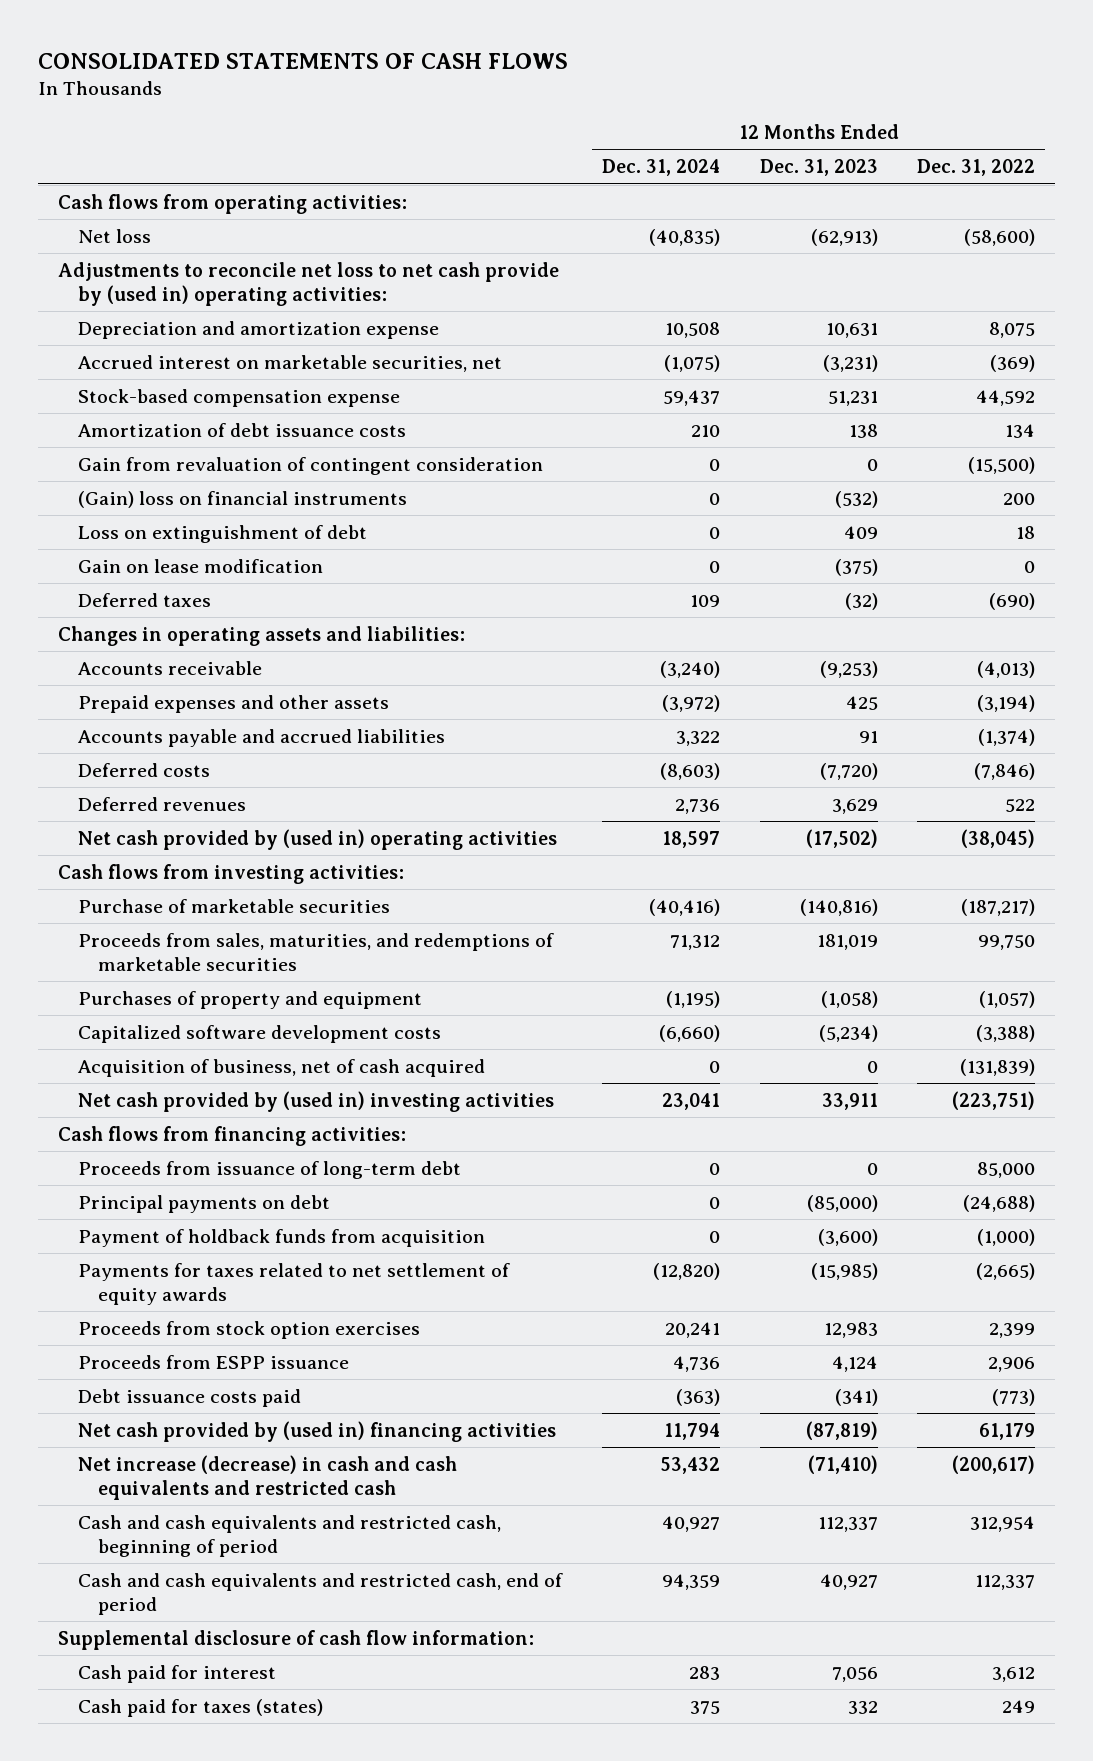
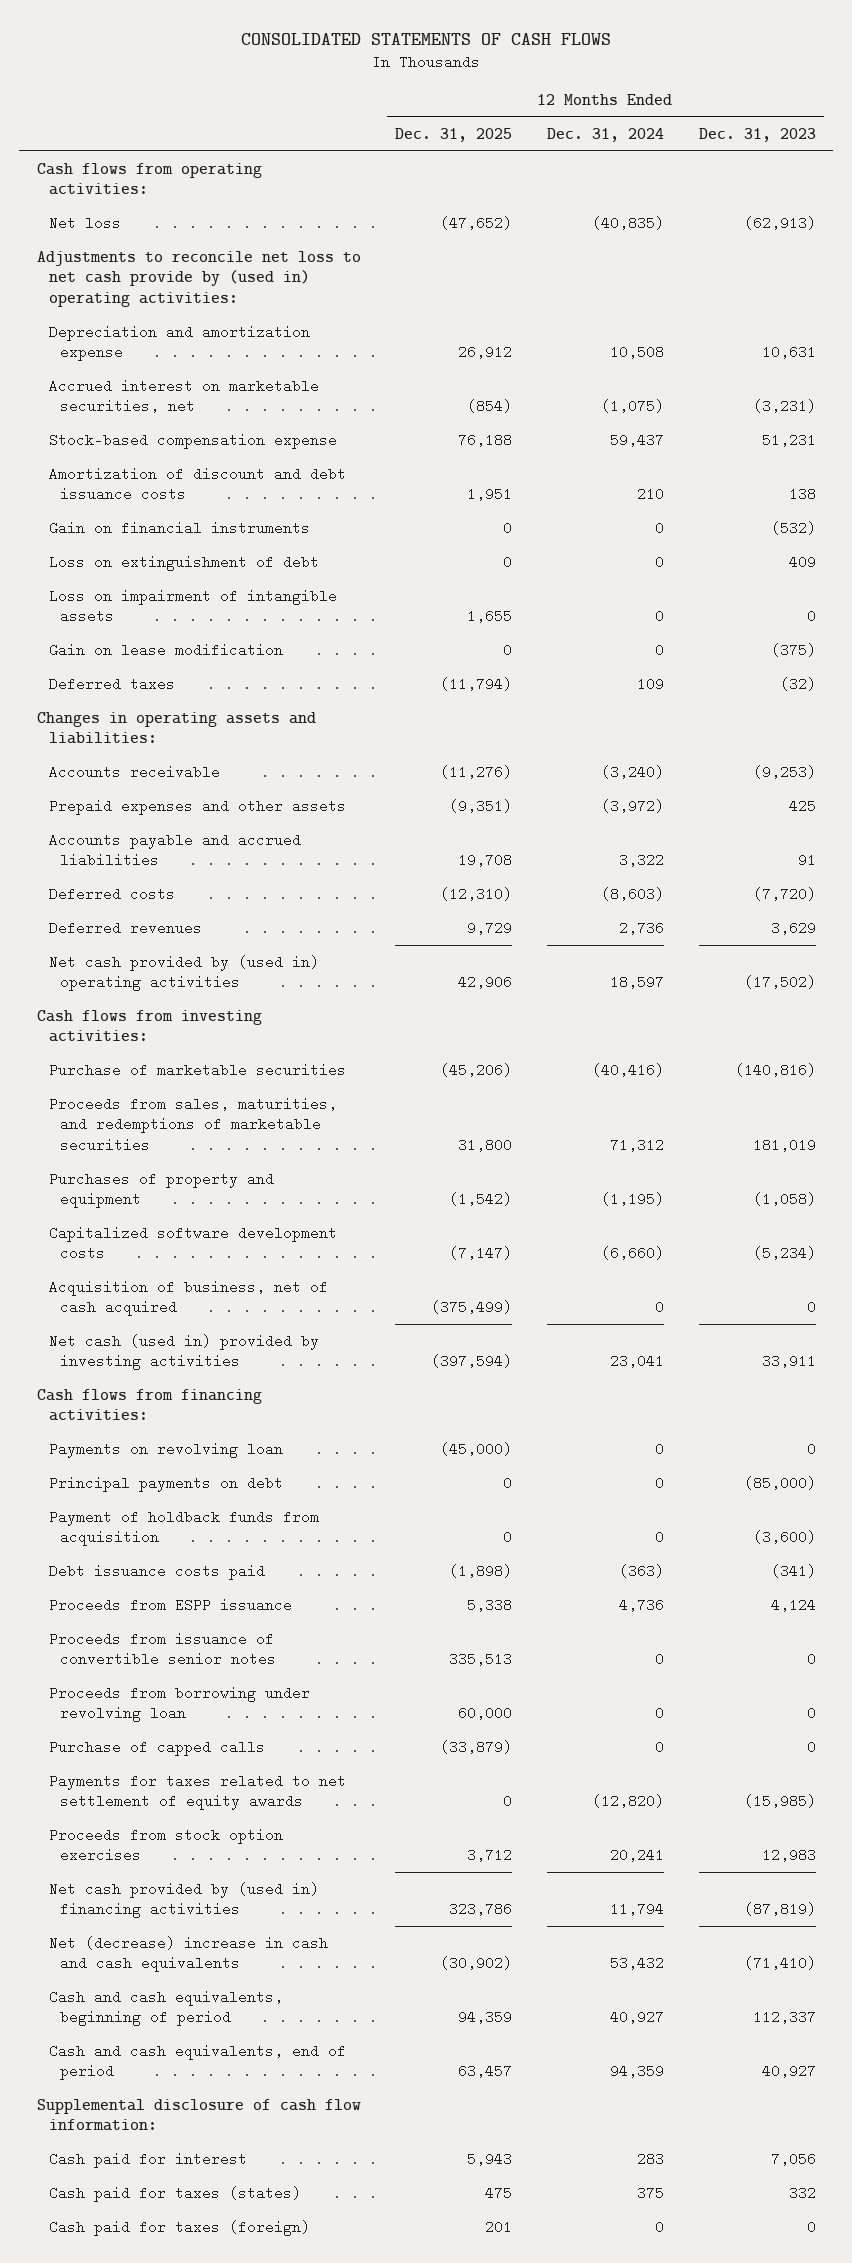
[917,159,1036,177] Dec. 31, 2022 -> none
none -> [395,127,513,142] Dec. 31, 2025
[77,456,543,475] Gain from revaluation of contingent consideration -> none
[77,422,406,437] Amortization of debt issuance costs -> [48,466,346,502] Amortization of discount and debt issuance costs
[77,490,407,508] (Gain) loss on financial instruments -> [48,520,310,535] Gain on financial instruments
none -> [48,588,337,624] Loss on impairment of intangible assets
[77,1090,554,1112] Net cash provided by (used in) investing activities -> [48,1333,319,1371] Net cash (used in) provided by investing activities
[77,1160,461,1179] Proceeds from issuance of long-term debt -> none
none -> [48,1441,283,1458] Payments on revolving loan
[77,1388,301,1407] Debt issuance costs paid -> [48,1563,265,1580] Debt issuance costs paid
[77,1354,349,1369] Proceeds from ESPP issuance -> [48,1597,292,1612] Proceeds from ESPP issuance
none -> [48,1631,277,1667] Proceeds from issuance of convertible senior notes
none -> [48,1685,310,1723] Proceeds from borrowing under revolving loan
none -> [48,1739,265,1756] Purchase of capped calls
[77,1454,457,1500] Net increase (decrease) in cash and cash equivalents and restricted cash -> [48,1935,328,1973] Net (decrease) increase in cash and cash equivalents
[77,1514,501,1557] Cash and cash equivalents and restricted cash, beginning of period -> [48,1989,283,2027] Cash and cash equivalents, beginning of period
[77,1572,563,1615] Cash and cash equivalents and restricted cash, end of period -> [48,2043,346,2081] Cash and cash equivalents, end of period
none -> [48,2219,310,2236] Cash paid for taxes (foreign)

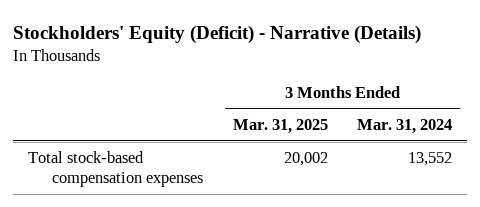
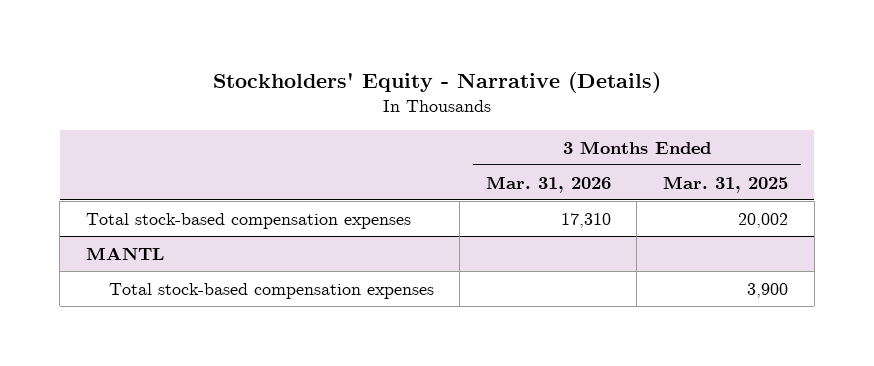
[13,24,422,44] Stockholders' Equity (Deficit) - Narrative (Details) -> [212,71,661,93] Stockholders' Equity - Narrative (Details)
[357,118,453,134] Mar. 31, 2024 -> none
none -> [485,175,611,193] Mar. 31, 2026
none -> [85,246,164,260] MANTL
none -> [108,282,434,299] Total stock-based compensation expenses

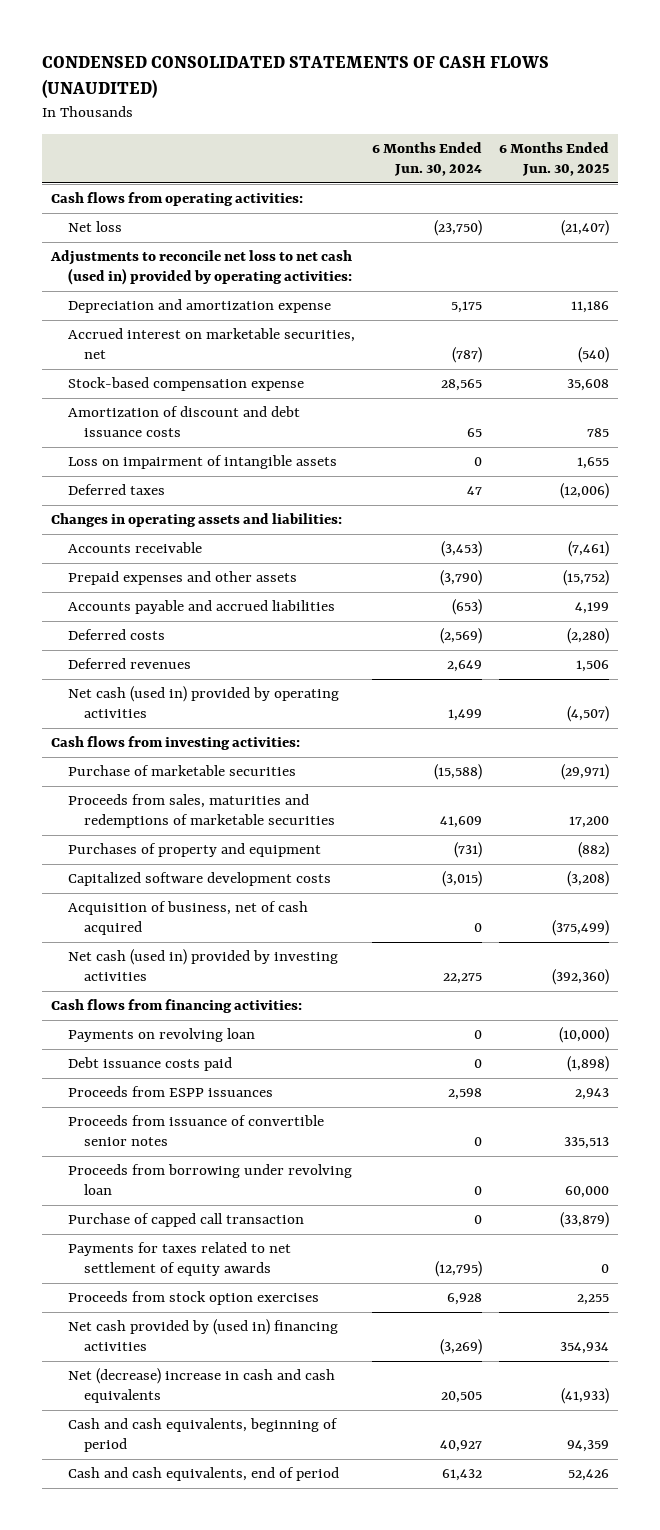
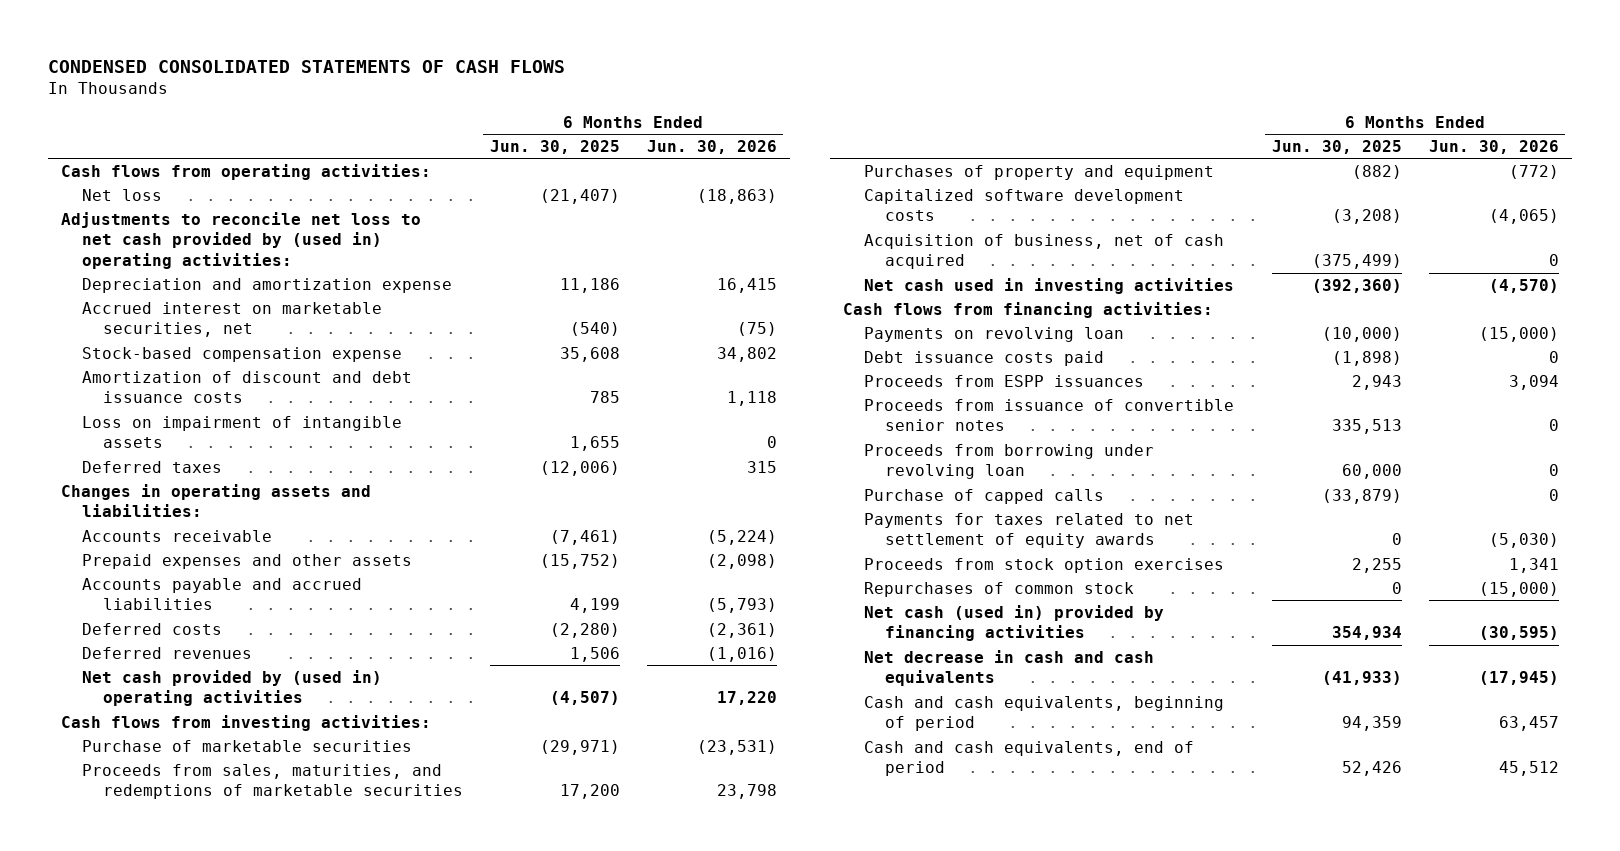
[42,56,550,99] CONDENSED CONSOLIDATED STATEMENTS OF CASH FLOWS (UNAUDITED) -> [47,59,565,73] CONDENSED CONSOLIDATED STATEMENTS OF CASH FLOWS
[372,142,483,176] 6 Months Ended Jun. 30, 2024 -> none
none -> [646,140,777,155] Jun. 30, 2026
[49,250,352,285] Adjustments to reconcile net loss to net cash (used in) provided by operating activities: -> [61,211,422,269] Adjustments to reconcile net loss to net cash provided by (used in) operating activities:
[67,686,339,718] Net cash (used in) provided by operating activities -> [82,669,383,707] Net cash provided by (used in) operating activities
[67,794,336,828] Proceeds from sales, maturities and redemptions of marketable securities -> [82,763,463,800] Proceeds from sales, maturities, and redemptions of marketable securities
[67,949,338,981] Net cash (used in) provided by investing activities -> [863,277,1234,294] Net cash used in investing activities
[67,1213,304,1228] Purchase of capped call transaction -> [863,488,1104,504] Purchase of capped calls
none -> [863,581,1134,597] Repurchases of common stock
[67,1319,338,1351] Net cash provided by (used in) financing activities -> [863,604,1164,642] Net cash (used in) provided by financing activities
[67,1368,335,1403] Net (decrease) increase in cash and cash equivalents -> [863,649,1154,687] Net decrease in cash and cash equivalents

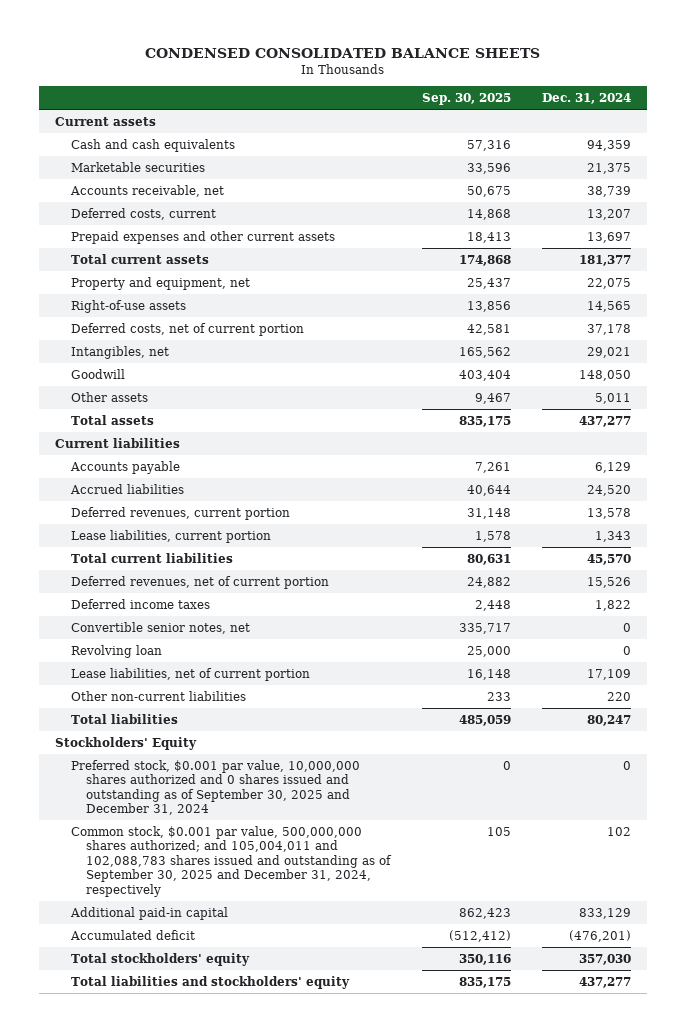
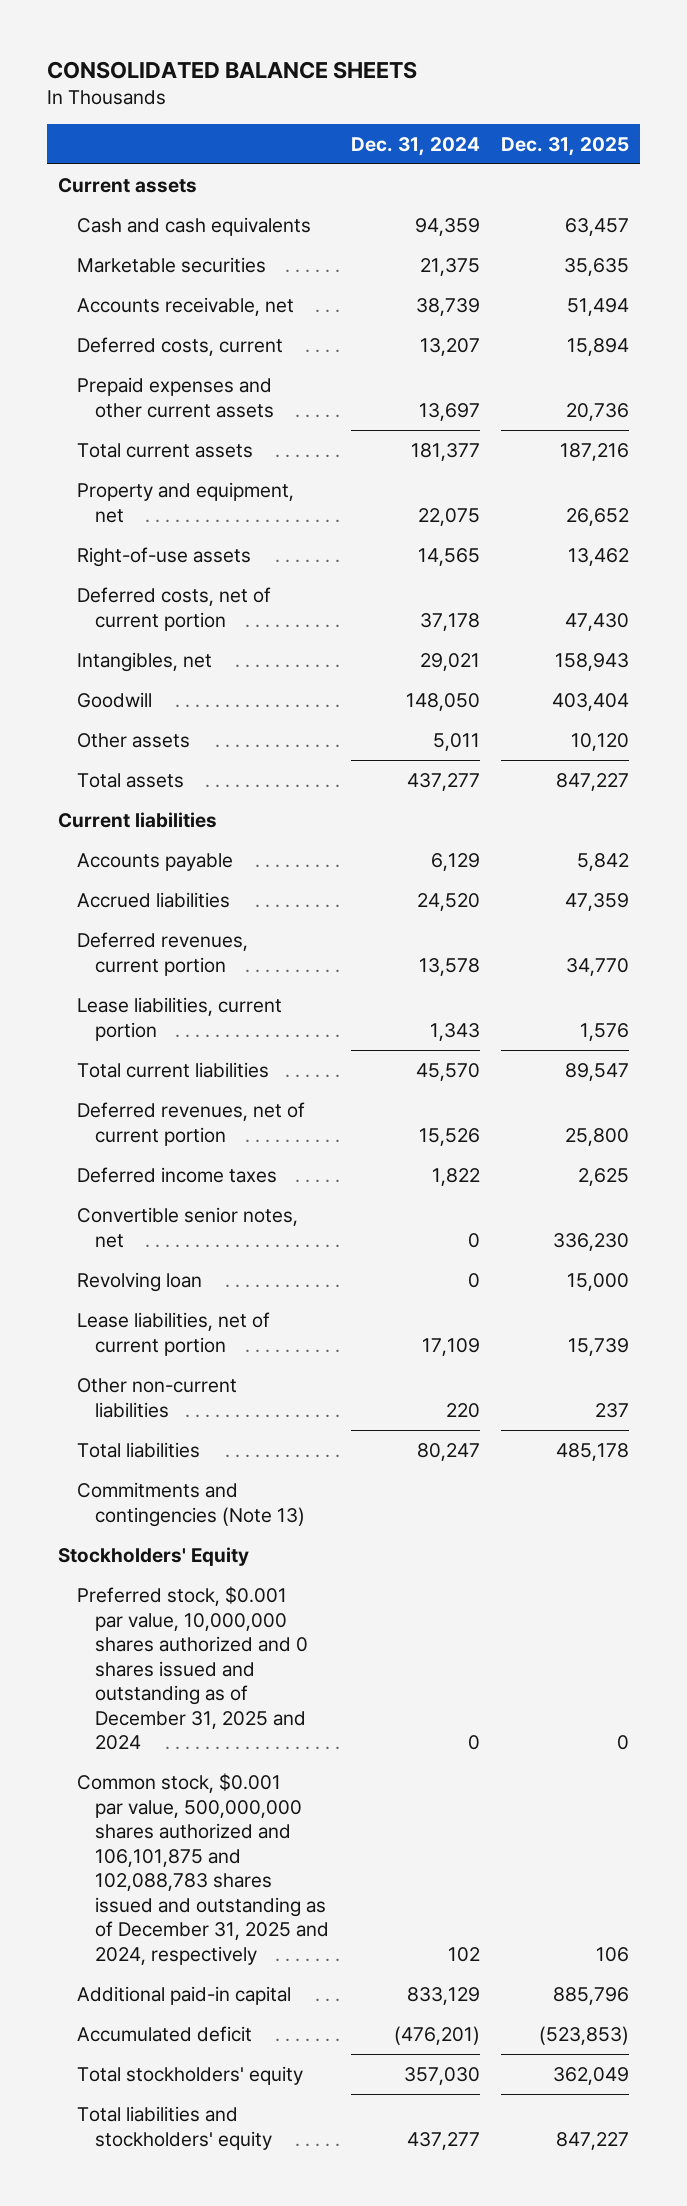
[145,47,541,58] CONDENSED CONSOLIDATED BALANCE SHEETS -> [47,60,418,79] CONSOLIDATED BALANCE SHEETS
[421,93,511,106] Sep. 30, 2025 -> none
none -> [501,136,630,156] Dec. 31, 2025
none -> [76,1482,306,1527] Commitments and contingencies (Note 13)
[70,760,360,816] Preferred stock, $0.001 par value, 10,000,000 shares authorized and 0 shares issued and outstanding as of September 30, 2025 and December 31, 2024 -> [76,1586,309,1751] Preferred stock, $0.001 par value, 10,000,000 shares authorized and 0 shares issued and outstanding as of December 31, 2025 and 2024
[70,826,393,897] Common stock, $0.001 par value, 500,000,000 shares authorized; and 105,004,011 and 102,088,783 shares issued and outstanding as of September 30, 2025 and December 31, 2024, respectively -> [76,1773,330,1965] Common stock, $0.001 par value, 500,000,000 shares authorized and 106,101,875 and 102,088,783 shares issued and outstanding as of December 31, 2025 and 2024, respectively

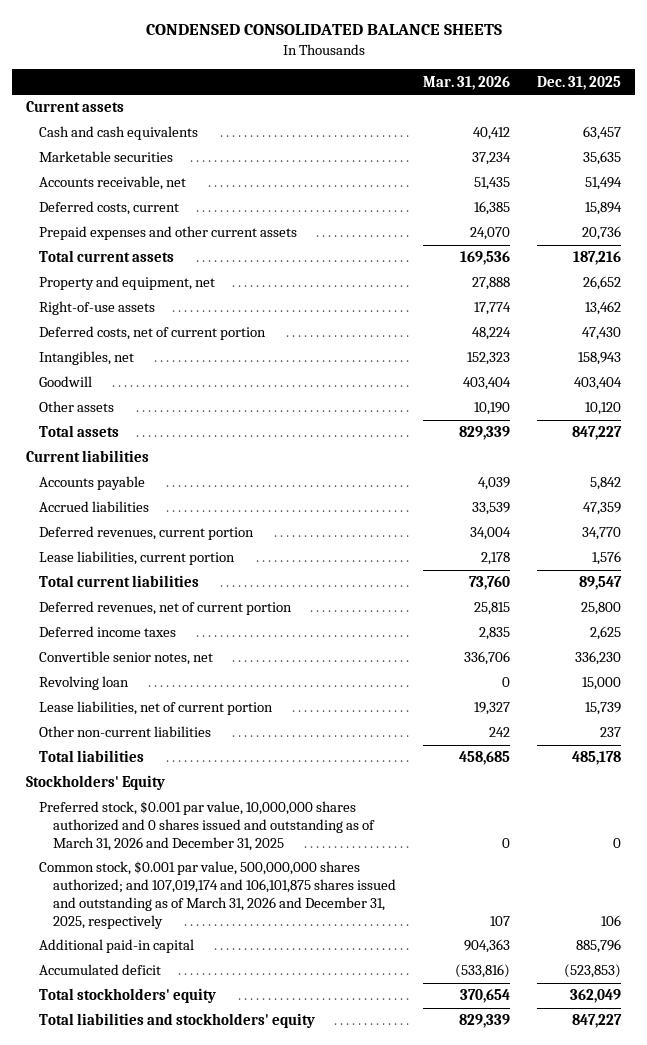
[47,60,418,79] CONSOLIDATED BALANCE SHEETS -> [145,23,502,35] CONDENSED CONSOLIDATED BALANCE SHEETS
[350,136,480,156] Dec. 31, 2024 -> none
none -> [423,75,511,90] Mar. 31, 2026
[76,1482,306,1527] Commitments and contingencies (Note 13) -> none
[76,1586,309,1751] Preferred stock, $0.001 par value, 10,000,000 shares authorized and 0 shares issued and outstanding as of December 31, 2025 and 2024 -> [39,801,375,851] Preferred stock, $0.001 par value, 10,000,000 shares authorized and 0 shares issued and outstanding as of March 31, 2026 and December 31, 2025
[76,1773,330,1965] Common stock, $0.001 par value, 500,000,000 shares authorized and 106,101,875 and 102,088,783 shares issued and outstanding as of December 31, 2025 and 2024, respectively -> [39,861,396,929] Common stock, $0.001 par value, 500,000,000 shares authorized; and 107,019,174 and 106,101,875 shares issued and outstanding as of March 31, 2026 and December 31, 2025, respectively

